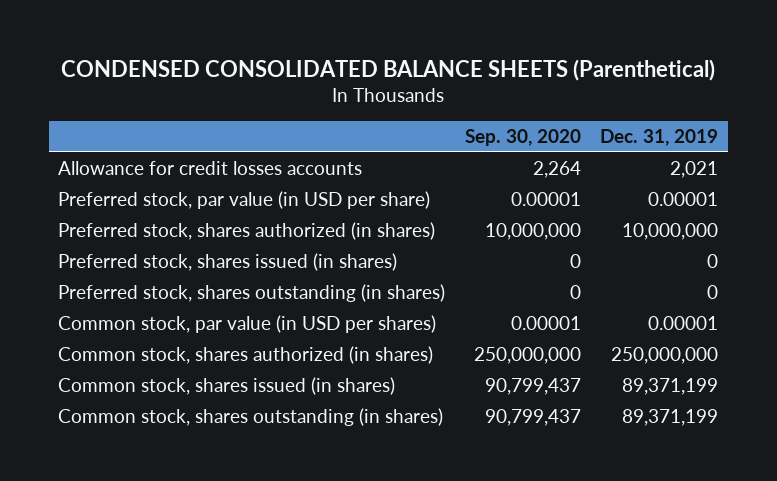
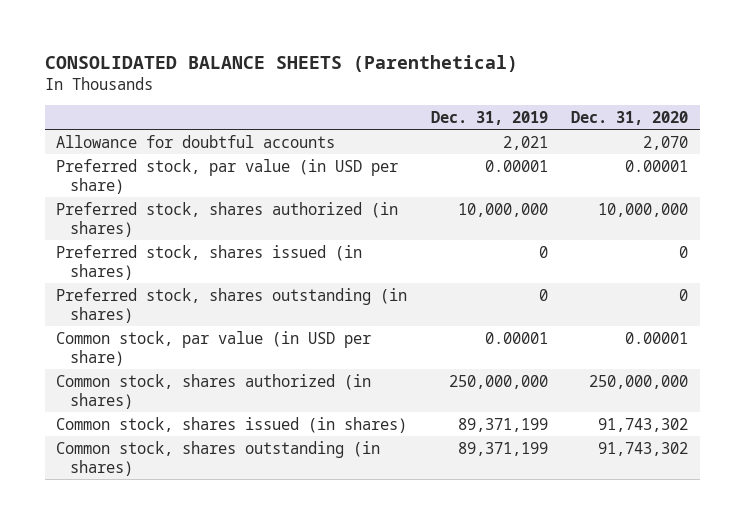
[61,59,716,82] CONDENSED CONSOLIDATED BALANCE SHEETS (Parenthetical) -> [44,54,518,72] CONSOLIDATED BALANCE SHEETS (Parenthetical)
[464,128,581,146] Sep. 30, 2020 -> none
none -> [571,110,689,125] Dec. 31, 2020
[58,161,363,176] Allowance for credit losses accounts -> [56,134,336,148] Allowance for doubtful accounts
[58,315,437,334] Common stock, par value (in USD per shares) -> [56,330,372,366] Common stock, par value (in USD per share)

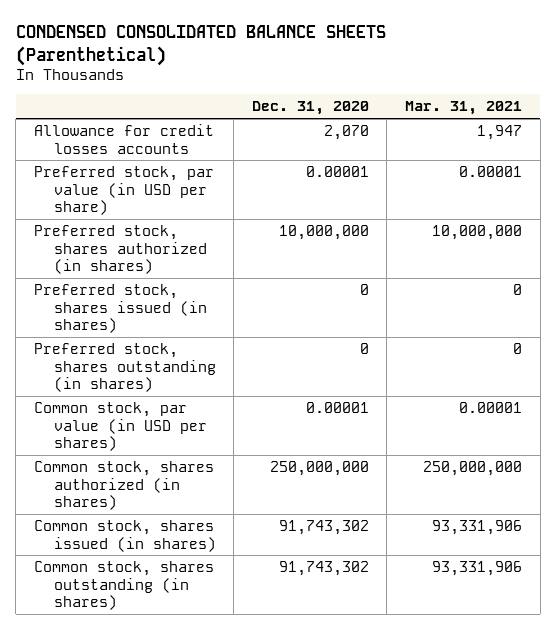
[44,54,518,72] CONSOLIDATED BALANCE SHEETS (Parenthetical) -> [15,25,386,66] CONDENSED CONSOLIDATED BALANCE SHEETS (Parenthetical)
[430,110,548,125] Dec. 31, 2019 -> none
none -> [405,101,523,116] Mar. 31, 2021
[56,134,336,148] Allowance for doubtful accounts -> [33,123,214,154] Allowance for credit losses accounts
[56,330,372,366] Common stock, par value (in USD per share) -> [33,401,207,452] Common stock, par value (in USD per shares)

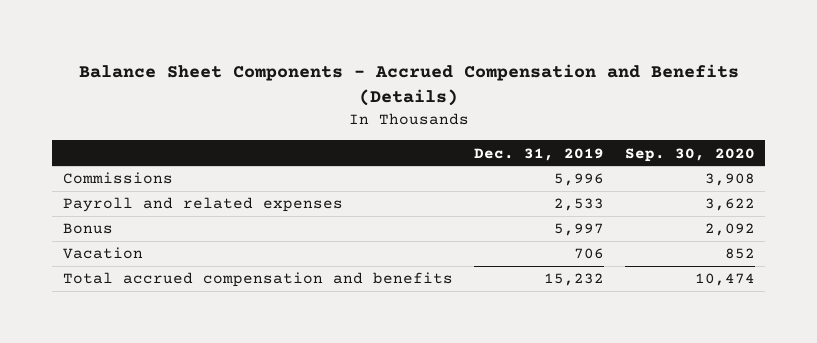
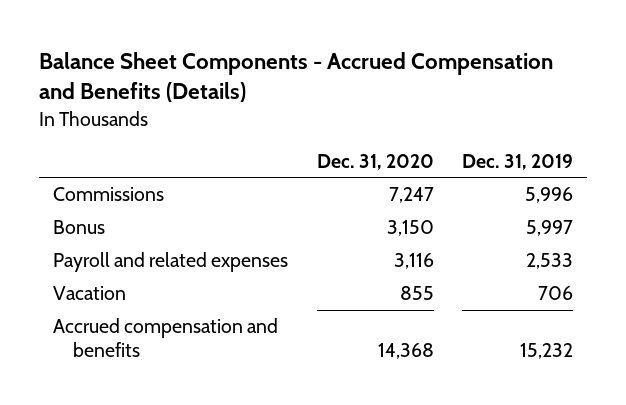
[624,147,755,162] Sep. 30, 2020 -> none
none -> [316,153,434,170] Dec. 31, 2020
[62,197,343,213] Payroll and related expenses -> [53,252,289,273] Payroll and related expenses
[62,272,453,288] Total accrued compensation and benefits -> [53,318,279,357] Accrued compensation and benefits

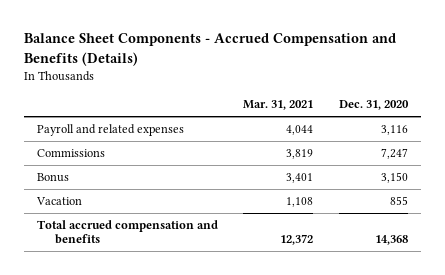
[461,153,573,170] Dec. 31, 2019 -> none
none -> [243,100,314,111] Mar. 31, 2021
[53,252,289,273] Payroll and related expenses -> [36,123,184,136] Payroll and related expenses
[53,318,279,357] Accrued compensation and benefits -> [36,219,218,245] Total accrued compensation and benefits

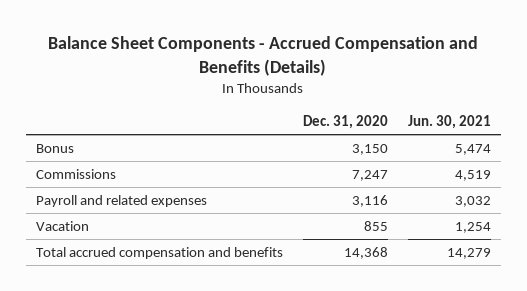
[243,100,314,111] Mar. 31, 2021 -> none
none -> [407,115,491,130] Jun. 30, 2021
[36,148,105,157] Commissions -> [35,168,116,179] Commissions
[36,123,184,136] Payroll and related expenses -> [35,194,207,207] Payroll and related expenses

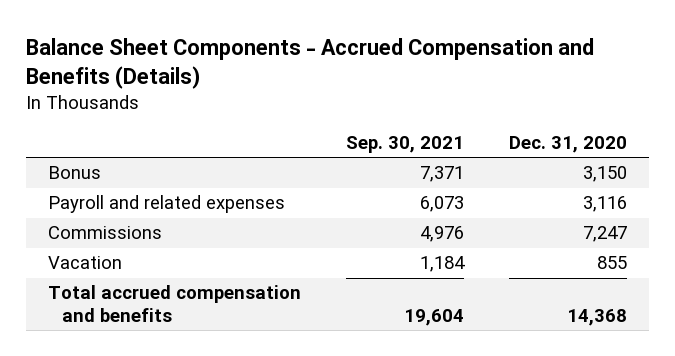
[407,115,491,130] Jun. 30, 2021 -> none
none -> [346,135,465,153] Sep. 30, 2021
[35,168,116,179] Commissions -> [48,226,163,240] Commissions

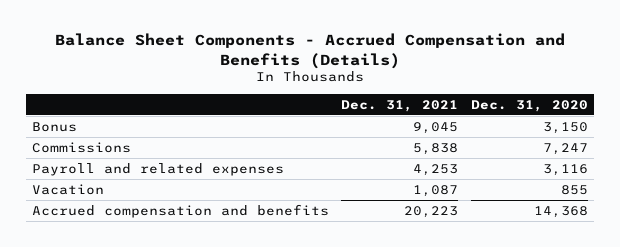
[346,135,465,153] Sep. 30, 2021 -> none
none -> [341,99,459,112] Dec. 31, 2021
[48,195,286,214] Payroll and related expenses -> [31,162,284,176] Payroll and related expenses
[48,285,302,322] Total accrued compensation and benefits -> [31,203,329,218] Accrued compensation and benefits

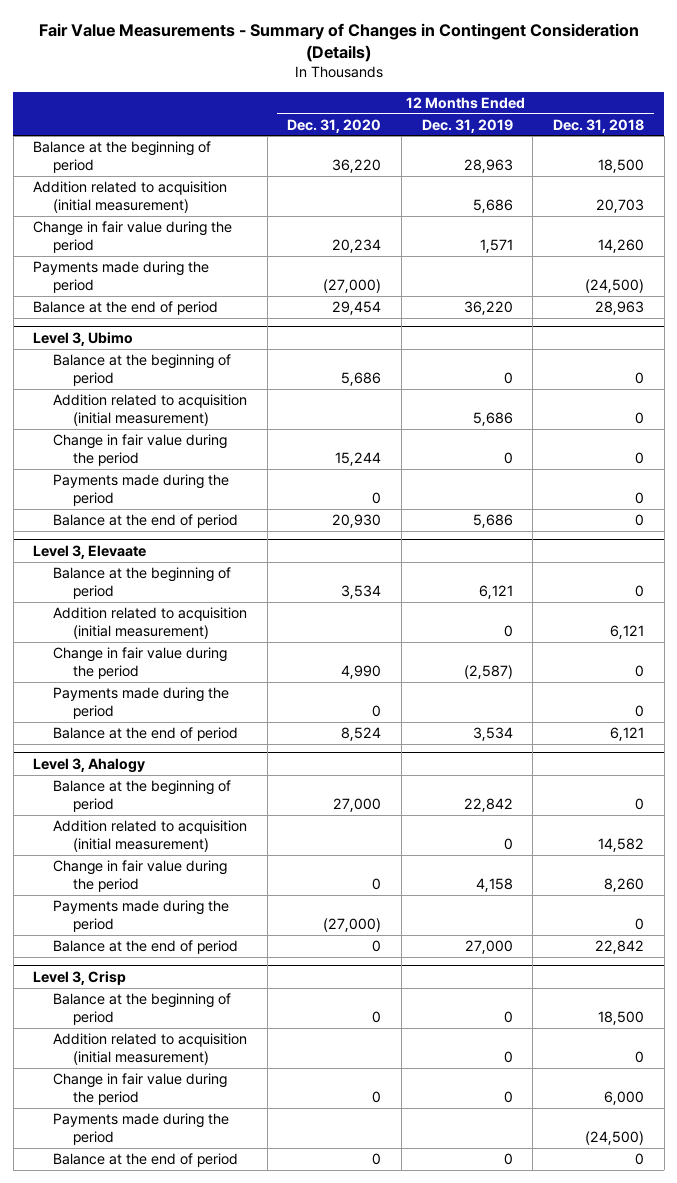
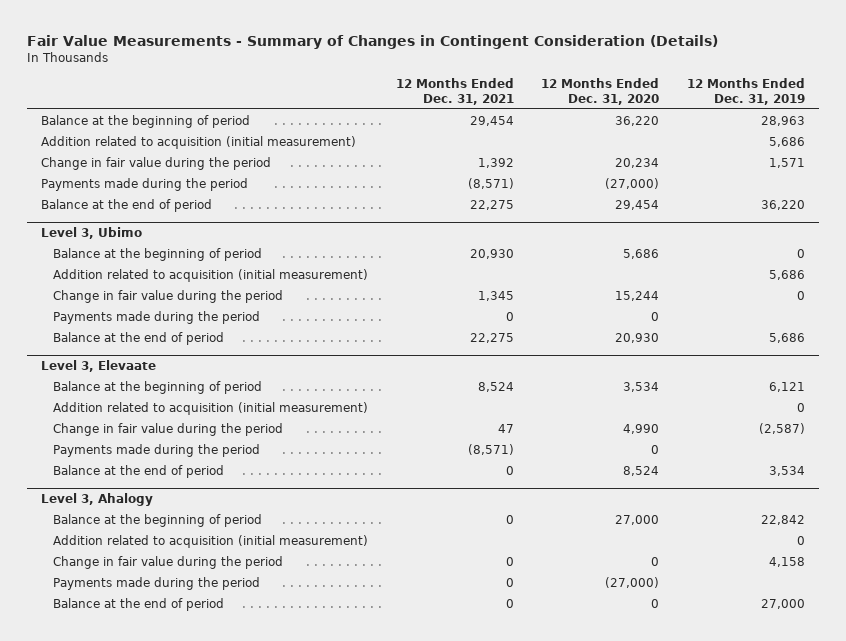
[552,118,644,133] Dec. 31, 2018 -> none
none -> [395,78,514,105] 12 Months Ended Dec. 31, 2021
[33,970,127,985] Level 3, Crisp -> none
[53,993,232,1025] Balance at the beginning of period -> none
[53,1033,248,1065] Addition related to acquisition (initial measurement) -> none
[53,1073,228,1105] Change in fair value during the period -> none
[53,1113,230,1145] Payments made during the period -> none
[53,1153,239,1168] Balance at the end of period -> none

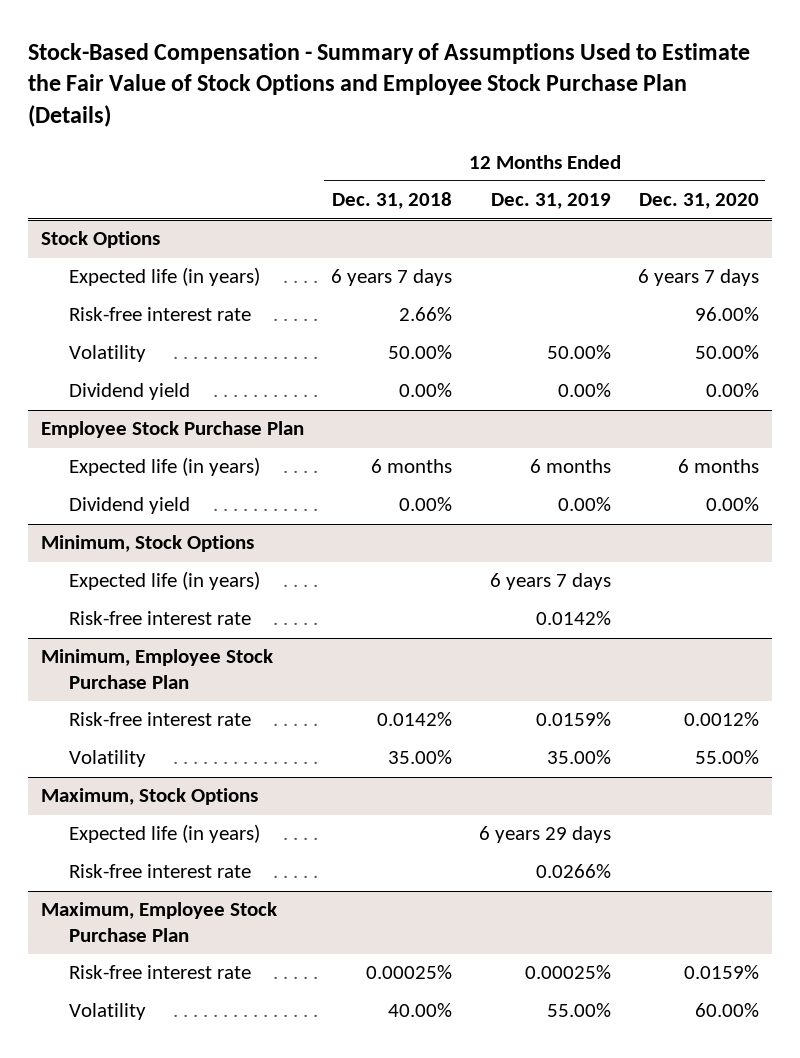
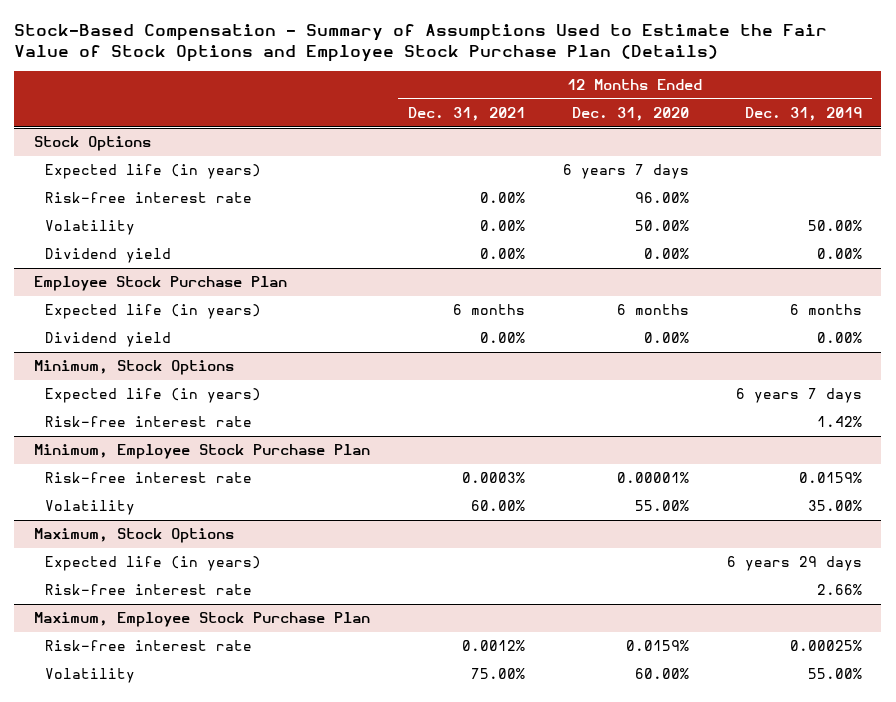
[332,192,453,210] Dec. 31, 2018 -> none
none -> [407,107,525,122] Dec. 31, 2021
[535,611,611,626] 0.0142% -> [817,416,863,428] 1.42%
[683,712,759,727] 0.0012% -> [616,472,689,484] 0.00001%
[535,864,611,879] 0.0266% -> [817,584,863,596] 2.66%

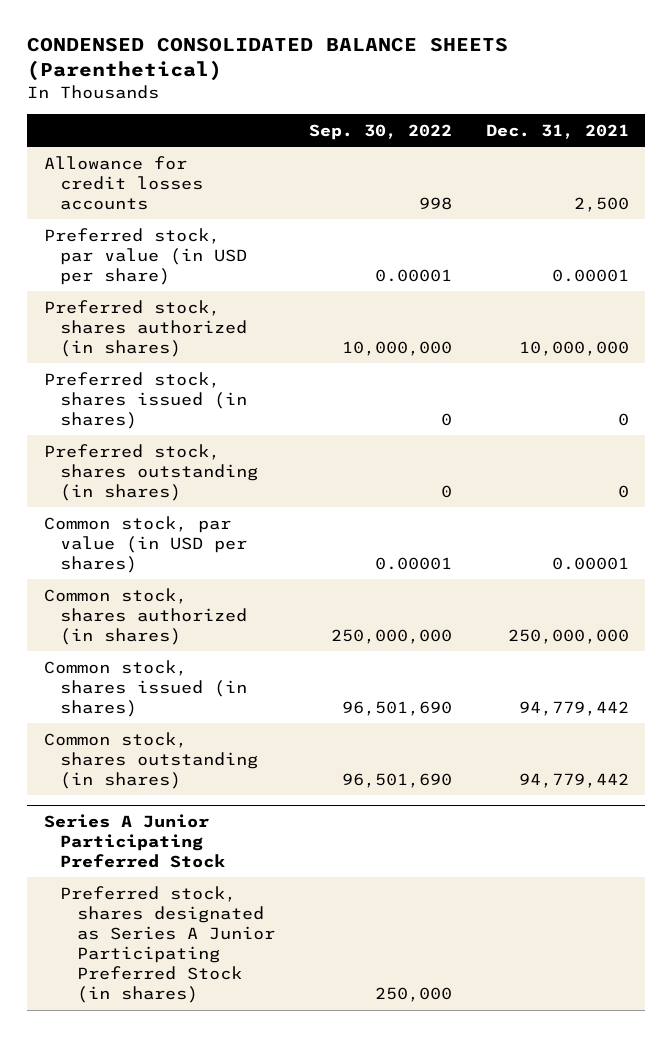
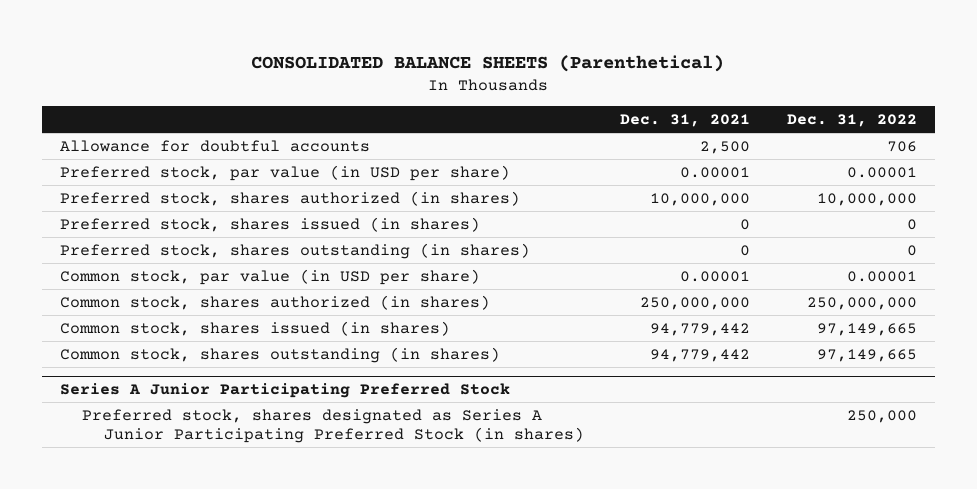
[26,37,508,82] CONDENSED CONSOLIDATED BALANCE SHEETS (Parenthetical) -> [251,54,725,72] CONSOLIDATED BALANCE SHEETS (Parenthetical)
[308,123,452,140] Sep. 30, 2022 -> none
none -> [786,114,917,128] Dec. 31, 2022
[43,155,204,210] Allowance for credit losses accounts -> [60,139,371,152] Allowance for doubtful accounts
[43,515,248,573] Common stock, par value (in USD per shares) -> [60,268,481,285] Common stock, par value (in USD per share)

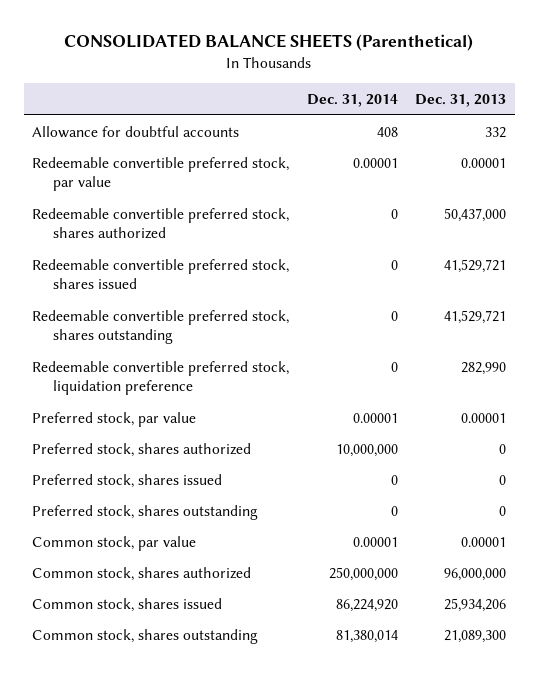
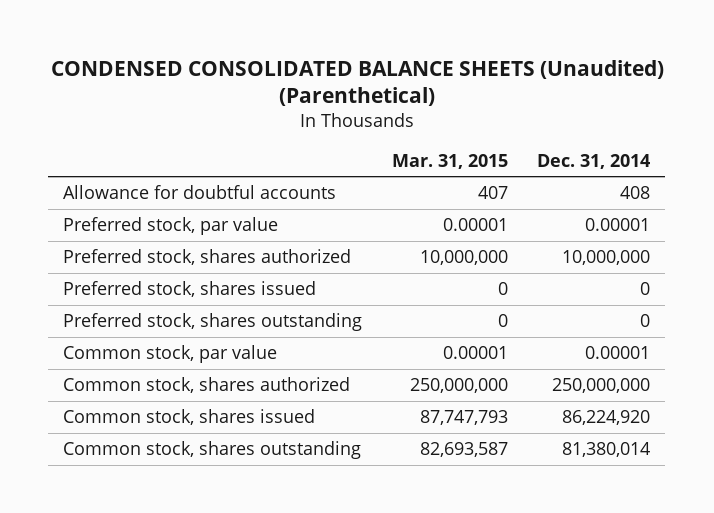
[64,34,474,52] CONSOLIDATED BALANCE SHEETS (Parenthetical) -> [50,59,664,107] CONDENSED CONSOLIDATED BALANCE SHEETS (Unaudited) (Parenthetical)
[415,93,507,107] Dec. 31, 2013 -> none
none -> [391,153,508,169] Mar. 31, 2015
[32,156,290,192] Redeemable convertible preferred stock, par value -> none
[32,207,290,240] Redeemable convertible preferred stock, shares authorized -> none
[32,258,290,290] Redeemable convertible preferred stock, shares issued -> none
[32,309,290,345] Redeemable convertible preferred stock, shares outstanding -> none
[32,360,290,396] Redeemable convertible preferred stock, liquidation preference -> none

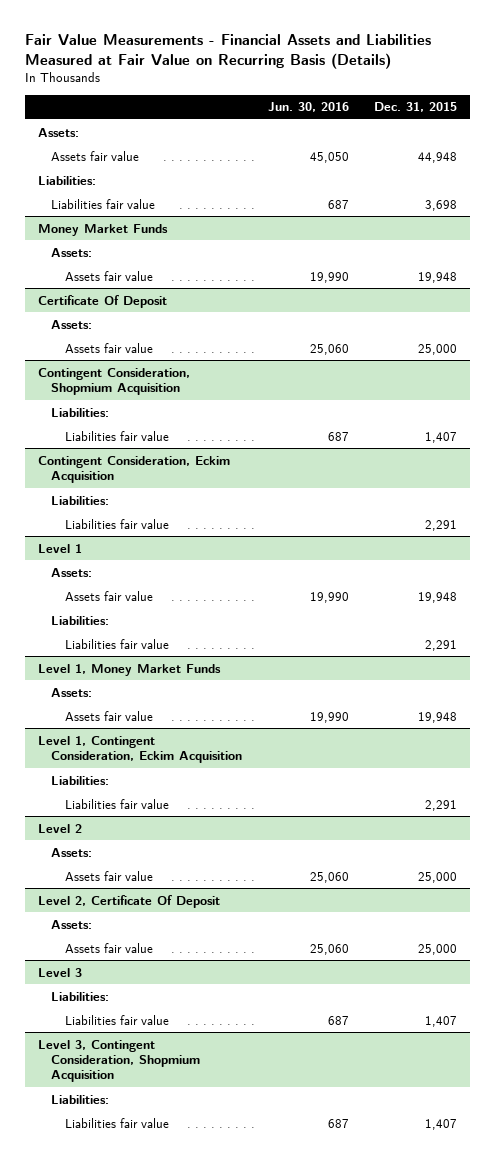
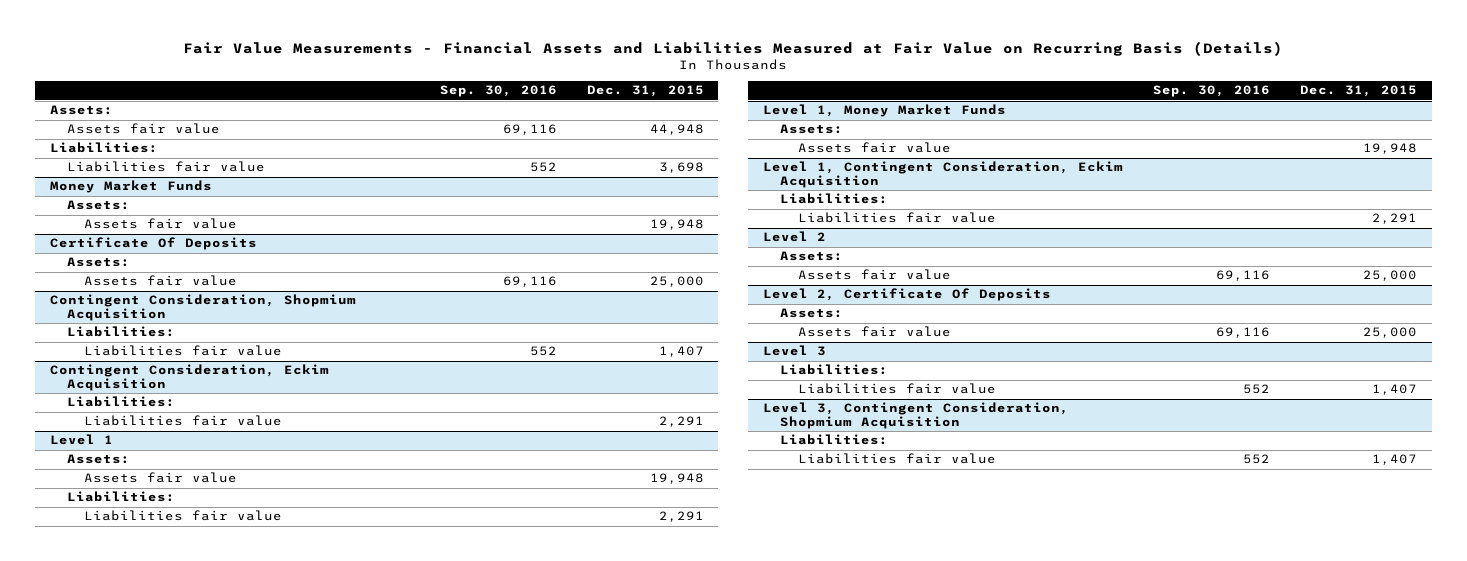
[267,102,349,113] Jun. 30, 2016 -> none
none -> [439,85,557,98] Sep. 30, 2016
[37,294,167,308] Certificate Of Deposit -> [49,237,257,251] Certificate Of Deposits
[37,894,220,908] Level 2, Certificate Of Deposit -> [763,288,1052,302] Level 2, Certificate Of Deposits

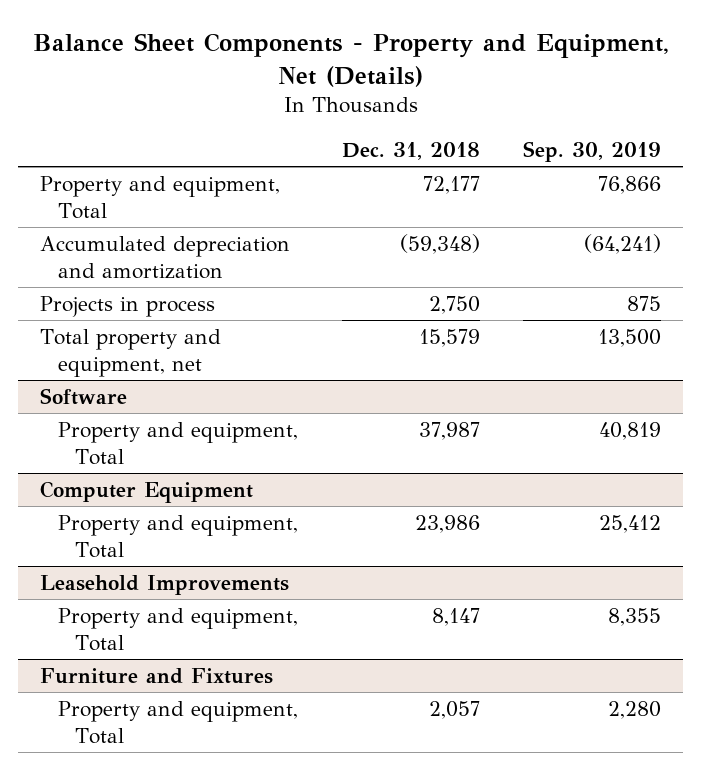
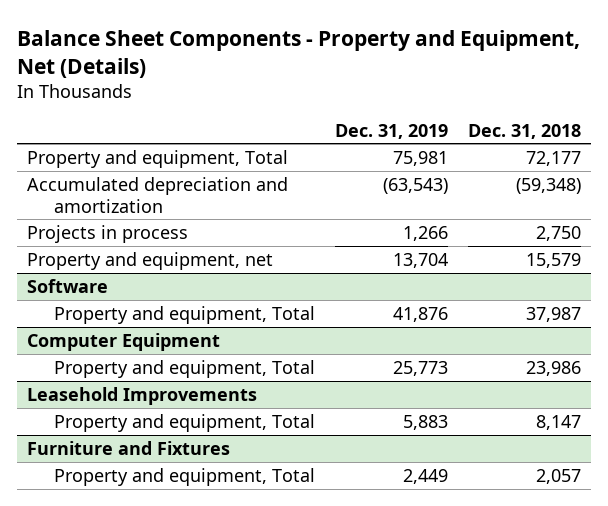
[523,140,662,162] Sep. 30, 2019 -> none
none -> [335,123,449,139] Dec. 31, 2019
[39,328,221,378] Total property and equipment, net -> [27,251,274,270] Property and equipment, net

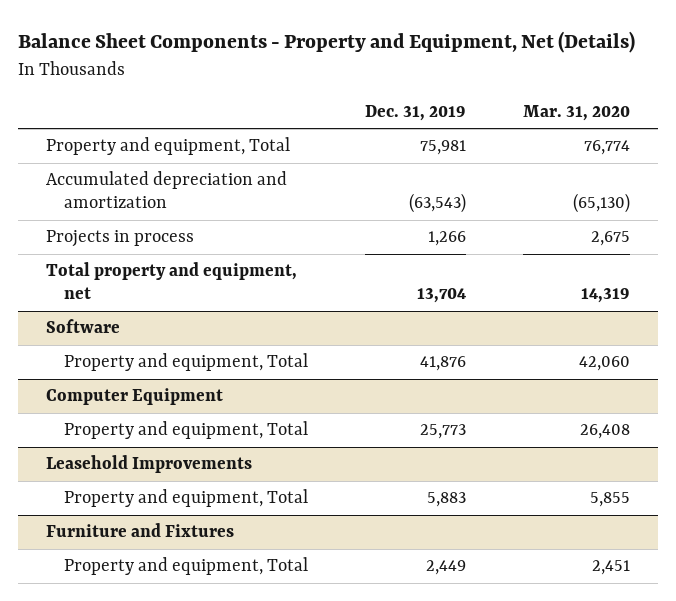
[468,123,582,139] Dec. 31, 2018 -> none
none -> [522,105,630,122] Mar. 31, 2020
[27,251,274,270] Property and equipment, net -> [46,262,298,300] Total property and equipment, net

